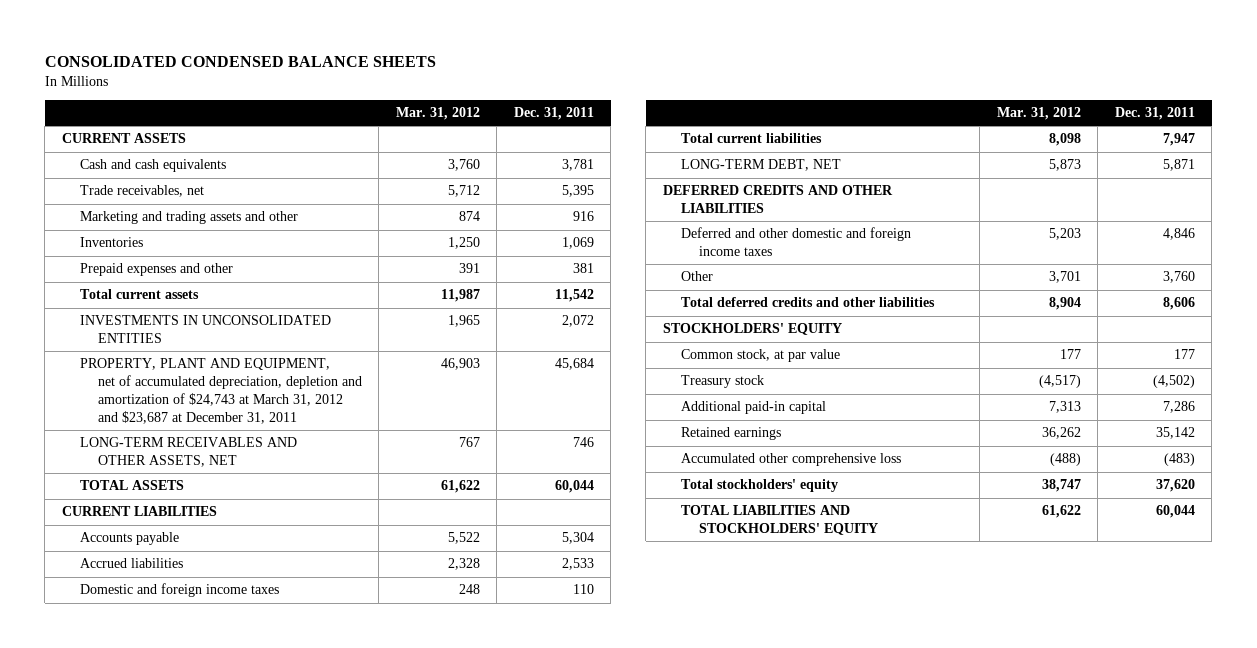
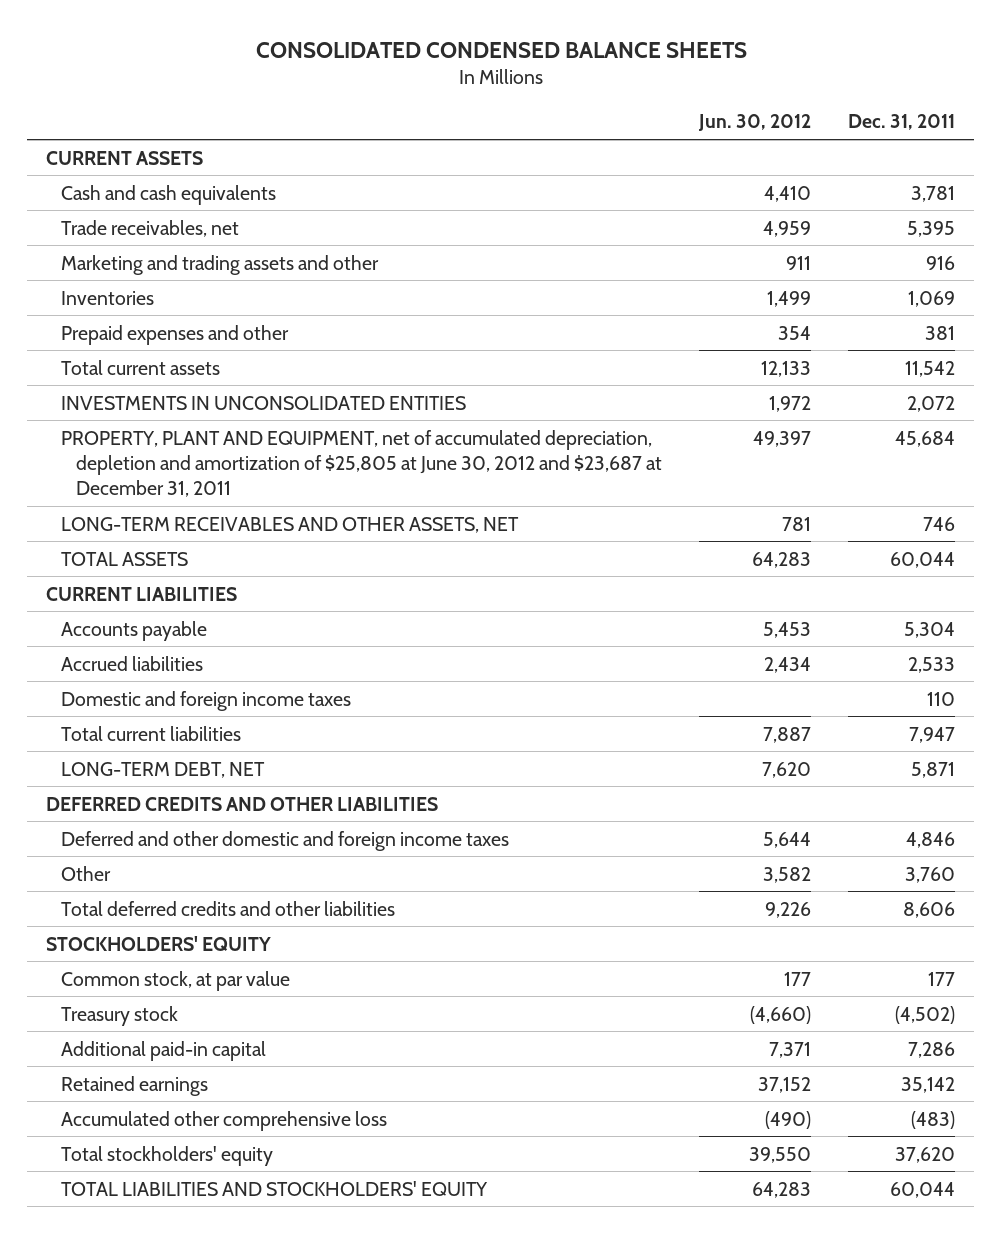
[395,106,480,120] Mar. 31, 2012 -> none
none -> [698,114,812,132] Jun. 30, 2012
[79,358,362,424] PROPERTY, PLANT AND EQUIPMENT, net of accumulated depreciation, depletion and amortization of $24,743 at March 31, 2012 and $23,687 at December 31, 2011 -> [61,429,663,498] PROPERTY, PLANT AND EQUIPMENT, net of accumulated depreciation, depletion and amortization of $25,805 at June 30, 2012 and $23,687 at December 31, 2011

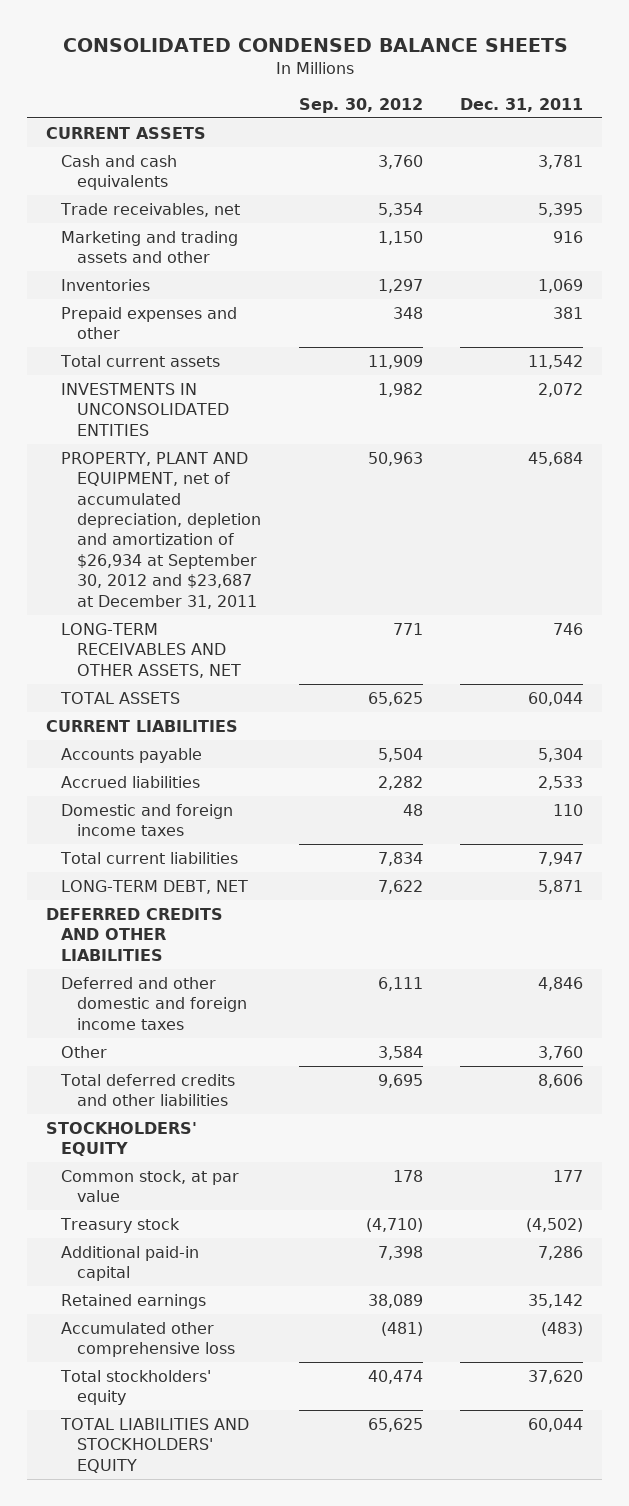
[698,114,812,132] Jun. 30, 2012 -> none
none -> [298,97,423,113] Sep. 30, 2012
[61,429,663,498] PROPERTY, PLANT AND EQUIPMENT, net of accumulated depreciation, depletion and amortization of $25,805 at June 30, 2012 and $23,687 at December 31, 2011 -> [61,451,262,609] PROPERTY, PLANT AND EQUIPMENT, net of accumulated depreciation, depletion and amortization of $26,934 at September 30, 2012 and $23,687 at December 31, 2011

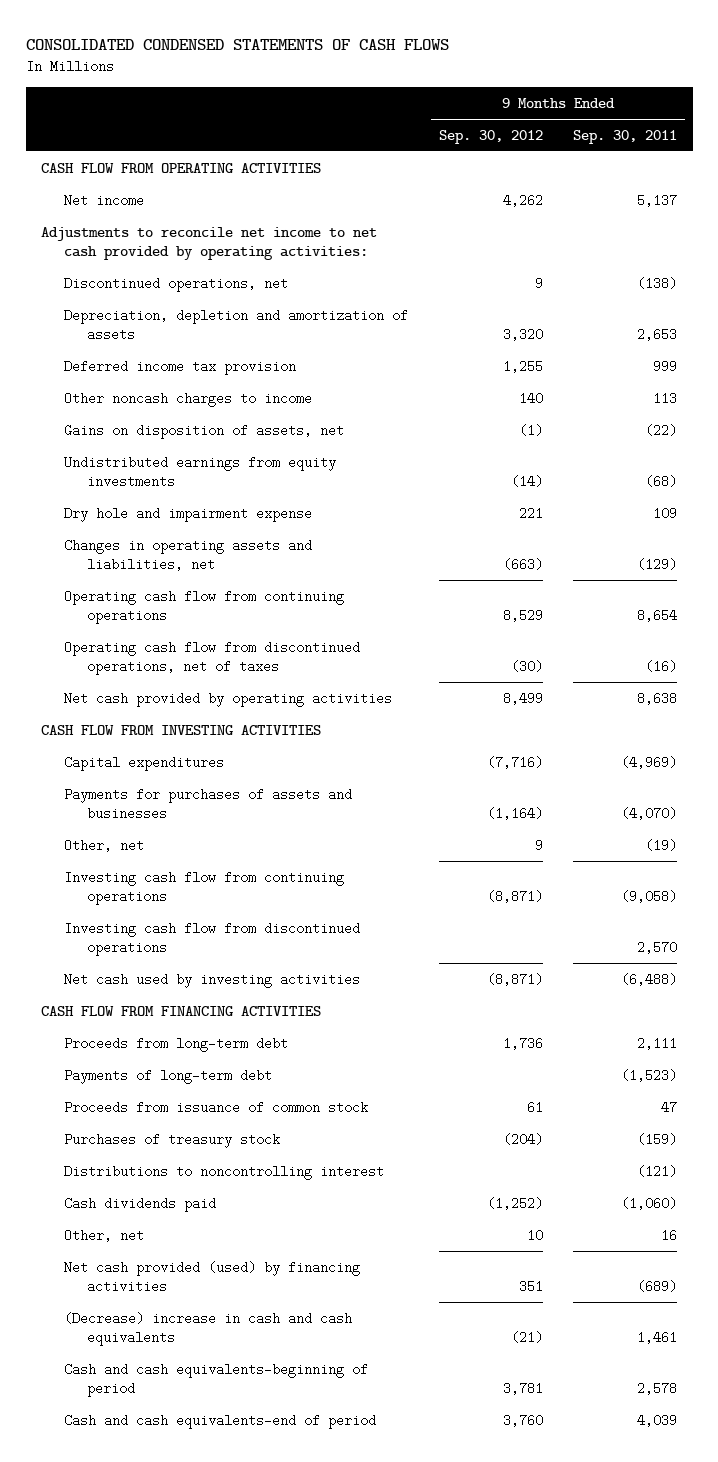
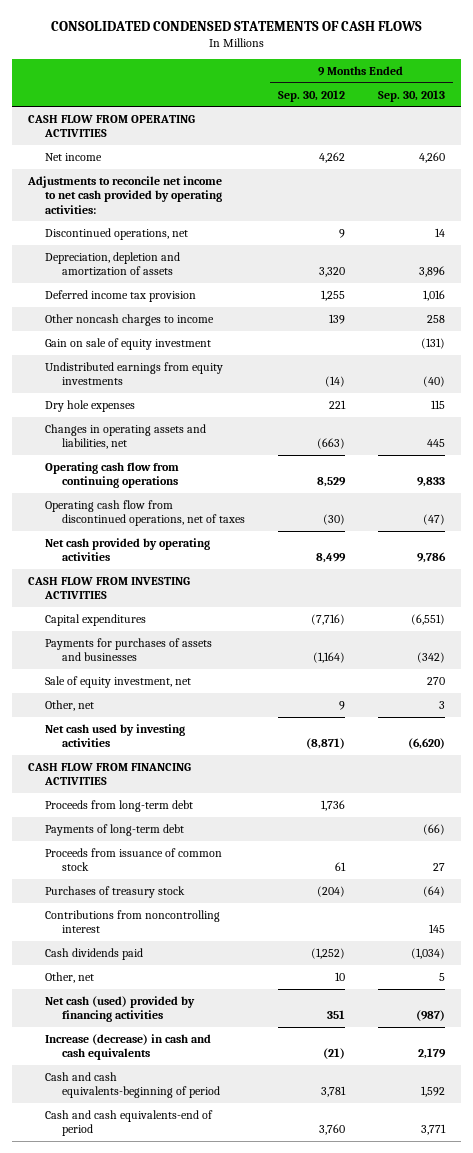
[573,129,678,144] Sep. 30, 2011 -> none
none -> [377,89,445,102] Sep. 30, 2013
[63,423,344,439] Gains on disposition of assets, net -> none
[518,391,543,405] 140 -> [328,313,345,324] 139
none -> [45,337,212,350] Gain on sale of equity investment
[63,506,312,522] Dry hole and impairment expense -> [45,399,136,412] Dry hole expenses
none -> [45,675,192,688] Sale of equity investment, net
[63,870,344,905] Investing cash flow from continuing operations -> none
[63,921,360,956] Investing cash flow from discontinued operations -> none
[63,1164,384,1180] Distributions to noncontrolling interest -> none
none -> [45,909,221,934] Contributions from noncontrolling interest
[63,1260,360,1293] Net cash provided (used) by financing activities -> [45,995,196,1023] Net cash (used) provided by financing activities
[63,1311,352,1346] (Decrease) increase in cash and cash equivalents -> [45,1033,212,1061] Increase (decrease) in cash and cash equivalents

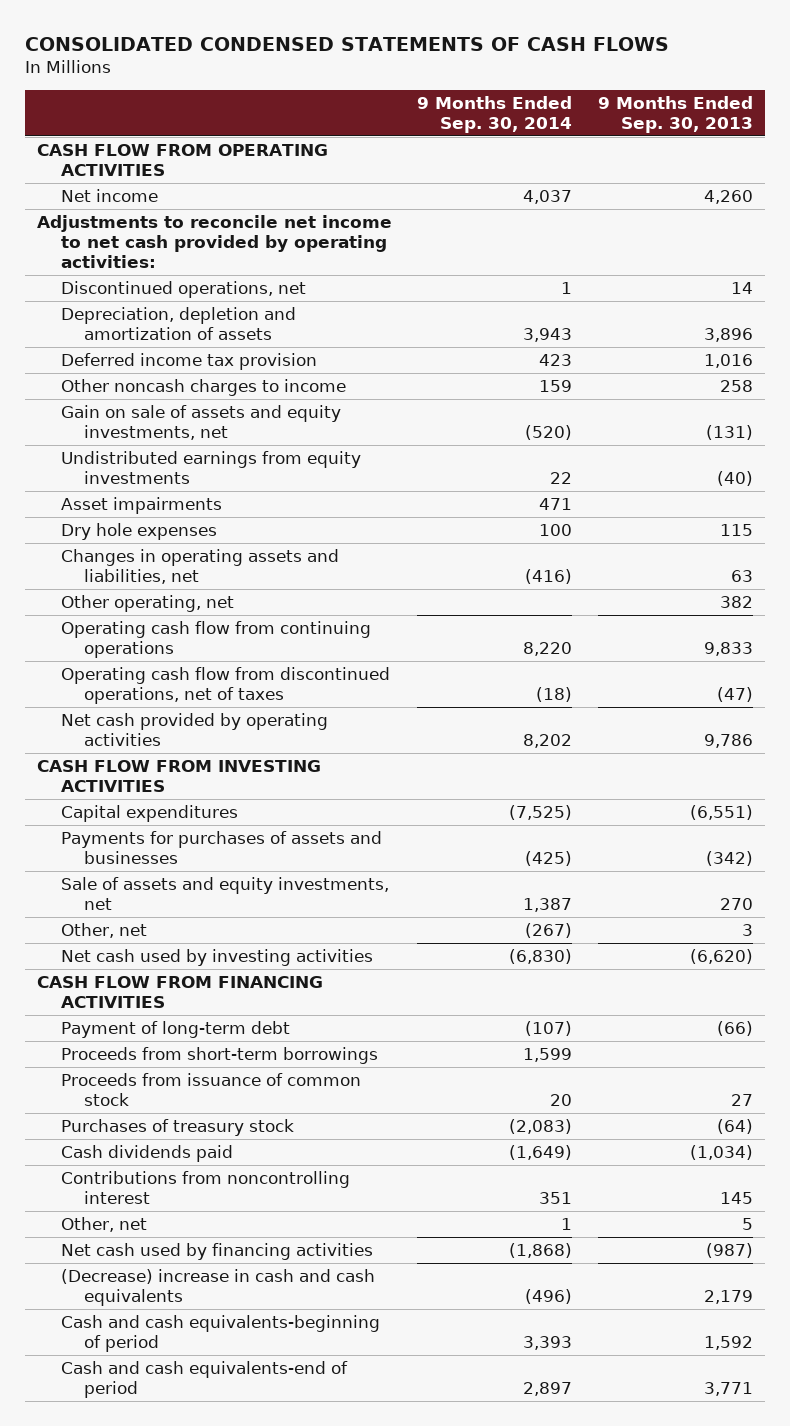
[277,89,345,102] Sep. 30, 2012 -> none
none -> [417,96,573,133] 9 Months Ended Sep. 30, 2014
[45,337,212,350] Gain on sale of equity investment -> [60,405,341,440] Gain on sale of assets and equity investments, net
none -> [60,497,222,515] Asset impairments
[426,439,445,448] 445 -> [730,569,753,582] 63
none -> [60,595,234,613] Other operating, net
[45,675,192,688] Sale of equity investment, net -> [60,877,389,910] Sale of assets and equity investments, net
[45,799,194,812] Proceeds from long-term debt -> none
[45,823,185,836] Payments of long-term debt -> [60,1021,290,1039] Payment of long-term debt
none -> [60,1047,378,1065] Proceeds from short-term borrowings
[45,909,221,934] Contributions from noncontrolling interest -> [60,1171,350,1204] Contributions from noncontrolling interest
[45,995,196,1023] Net cash (used) provided by financing activities -> [60,1243,373,1261] Net cash used by financing activities
[45,1033,212,1061] Increase (decrease) in cash and cash equivalents -> [60,1269,375,1306] (Decrease) increase in cash and cash equivalents

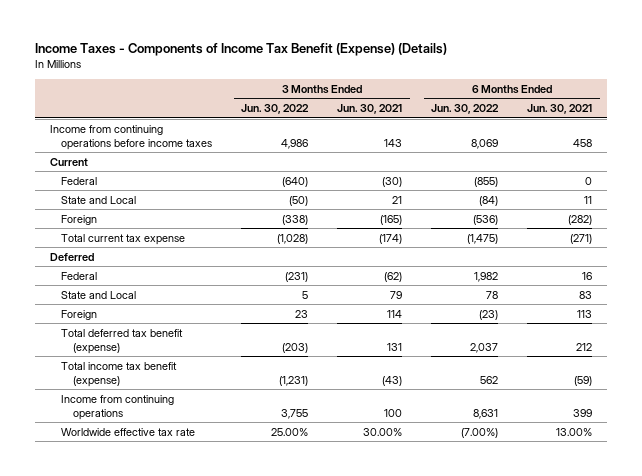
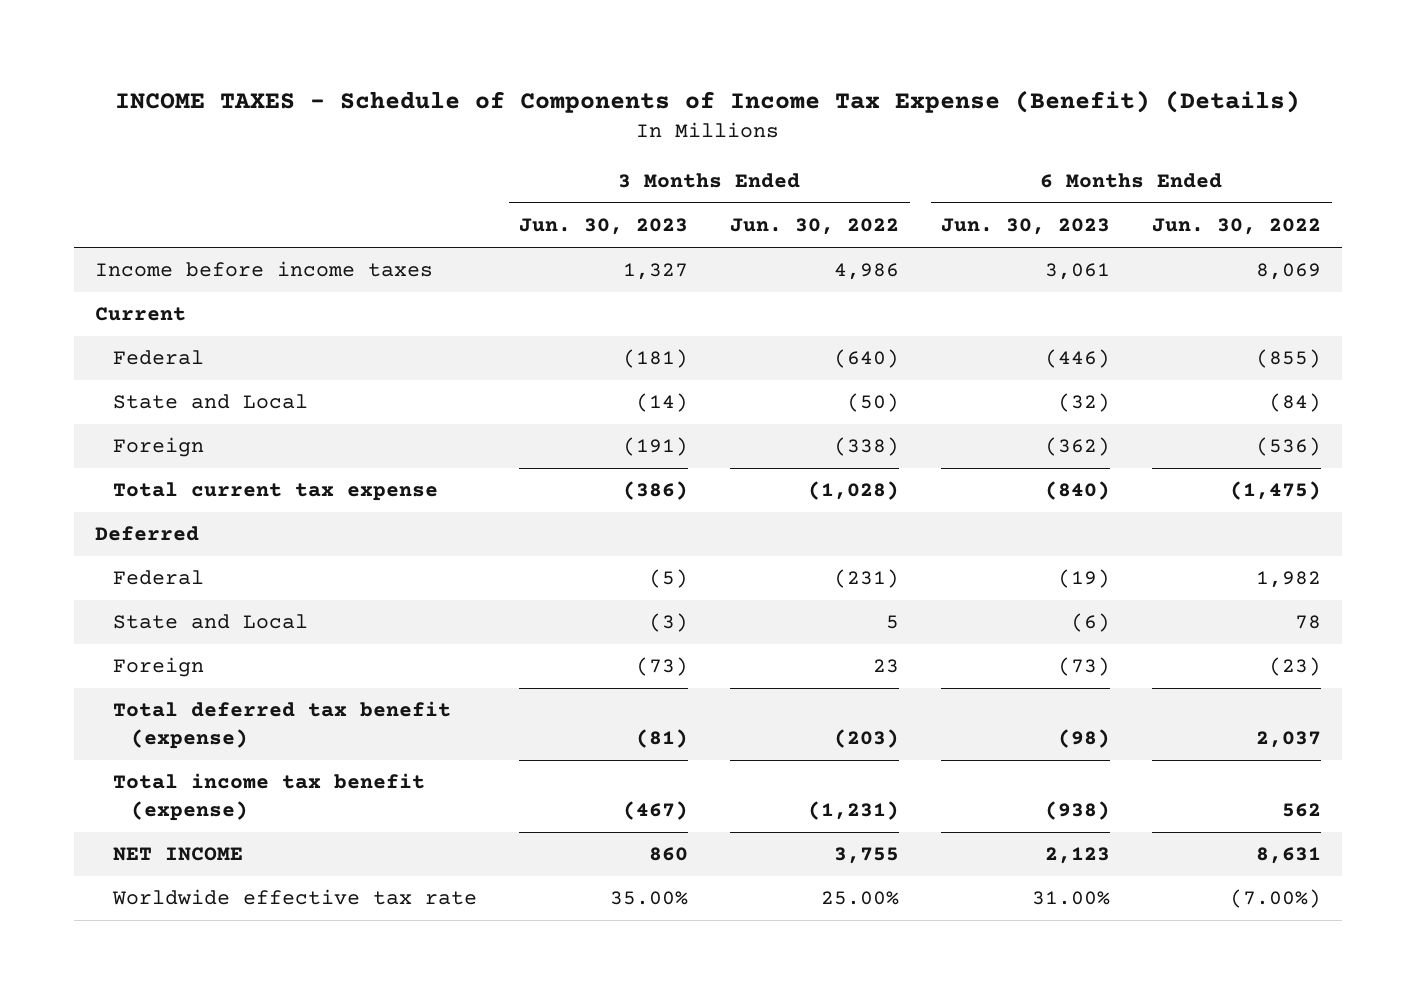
[35,42,448,56] Income Taxes - Components of Income Tax Benefit (Expense) (Details) -> [115,90,1301,114] INCOME TAXES - Schedule of Components of Income Tax Expense (Benefit) (Details)
[337,103,403,114] Jun. 30, 2021 -> none
[527,103,593,114] Jun. 30, 2021 -> none
none -> [519,218,689,236] Jun. 30, 2023
none -> [941,218,1111,236] Jun. 30, 2023
[49,124,213,150] Income from continuing operations before income taxes -> [95,261,434,278] Income before income taxes
[61,394,175,420] Income from continuing operations -> [113,847,244,862] NET INCOME

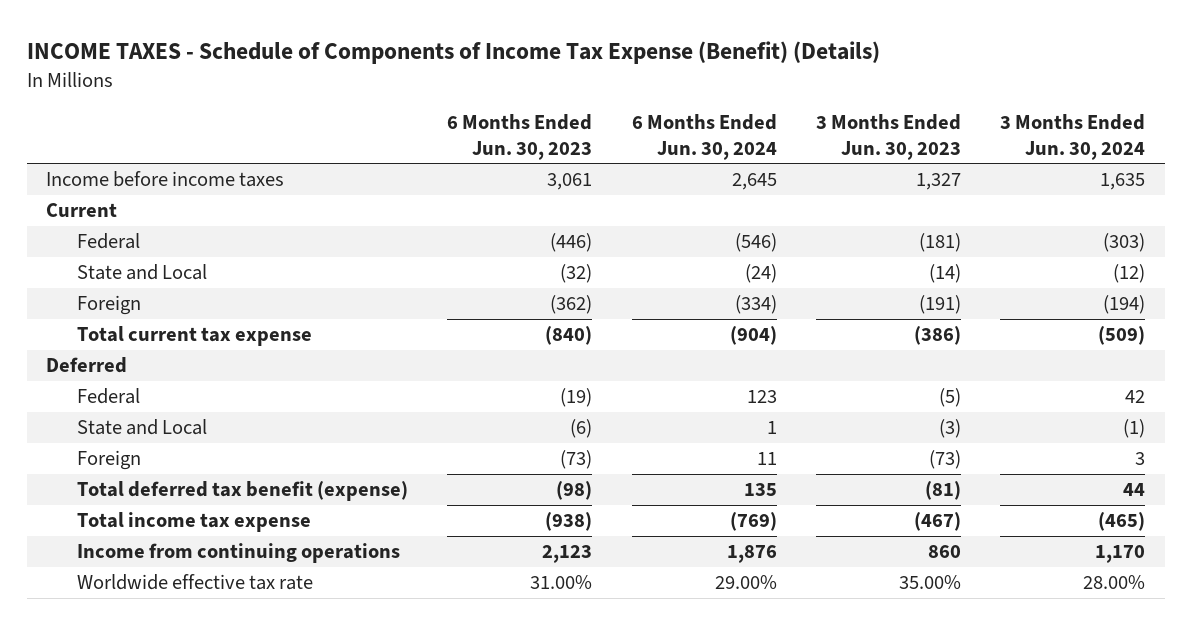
[730,218,900,236] Jun. 30, 2022 -> none
[1152,218,1322,236] Jun. 30, 2022 -> none
none -> [631,114,777,160] 6 Months Ended Jun. 30, 2024
none -> [1000,114,1146,160] 3 Months Ended Jun. 30, 2024
[113,773,426,822] Total income tax benefit (expense) -> [76,512,311,533] Total income tax expense
[113,847,244,862] NET INCOME -> [76,543,400,564] Income from continuing operations

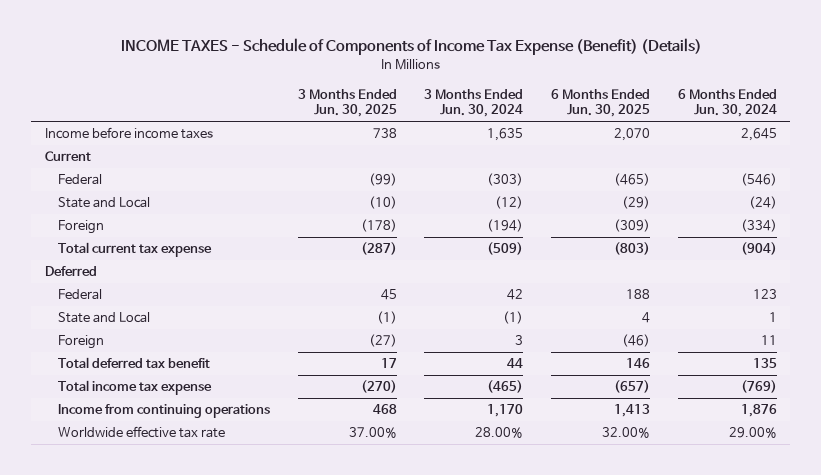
[447,114,593,160] 6 Months Ended Jun. 30, 2023 -> none
[816,114,962,160] 3 Months Ended Jun. 30, 2023 -> none
none -> [297,88,397,118] 3 Months Ended Jun. 30, 2025
none -> [550,88,650,118] 6 Months Ended Jun. 30, 2025
[76,481,408,502] Total deferred tax benefit (expense) -> [57,357,210,369] Total deferred tax benefit

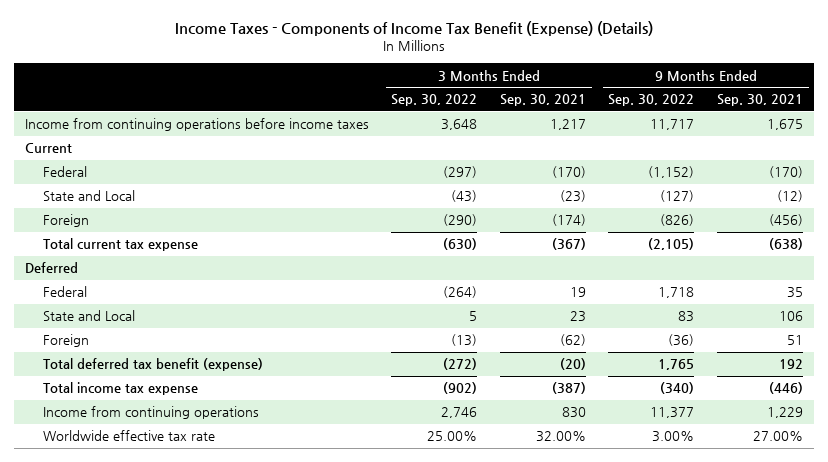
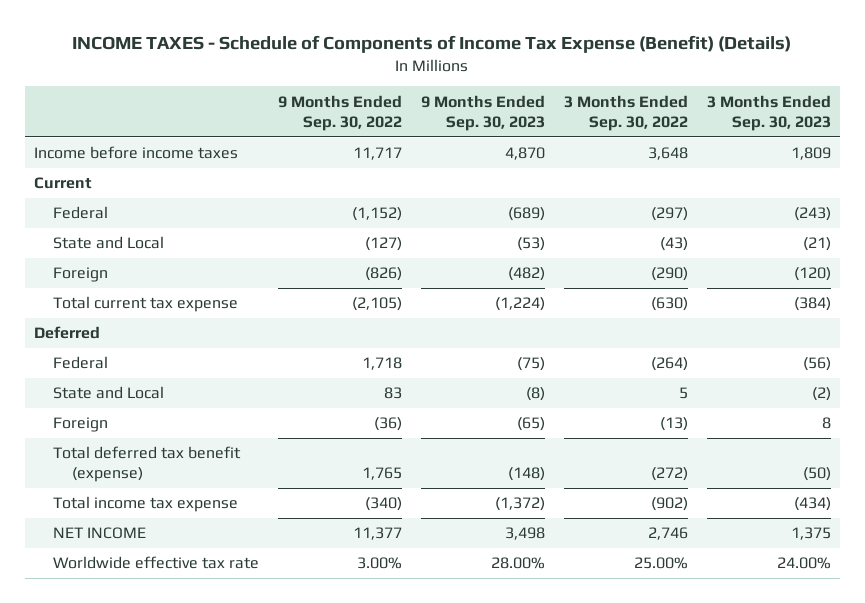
[174,21,653,37] Income Taxes - Components of Income Tax Benefit (Expense) (Details) -> [72,35,792,54] INCOME TAXES - Schedule of Components of Income Tax Expense (Benefit) (Details)
[499,94,586,107] Sep. 30, 2021 -> none
[716,94,803,107] Sep. 30, 2021 -> none
none -> [420,94,545,131] 9 Months Ended Sep. 30, 2023
none -> [706,94,831,131] 3 Months Ended Sep. 30, 2023
[24,118,369,132] Income from continuing operations before income taxes -> [33,146,238,160] Income before income taxes
[43,406,260,420] Income from continuing operations -> [53,527,147,540] NET INCOME

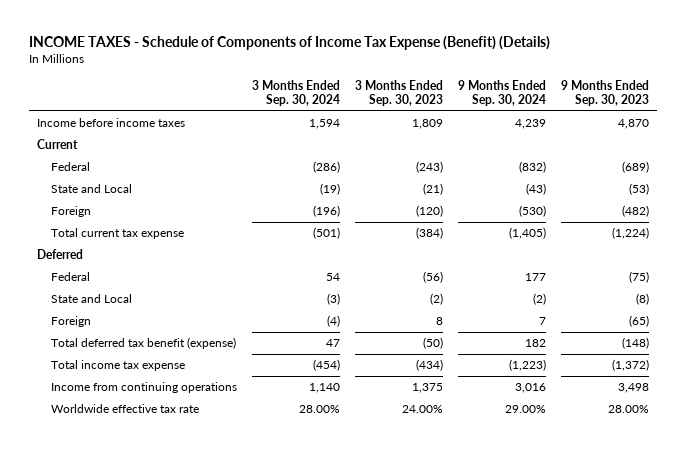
[278,94,403,131] 9 Months Ended Sep. 30, 2022 -> none
[563,94,688,131] 3 Months Ended Sep. 30, 2022 -> none
none -> [251,80,340,107] 3 Months Ended Sep. 30, 2024
none -> [458,80,547,107] 9 Months Ended Sep. 30, 2024
[53,527,147,540] NET INCOME -> [50,382,237,394] Income from continuing operations

